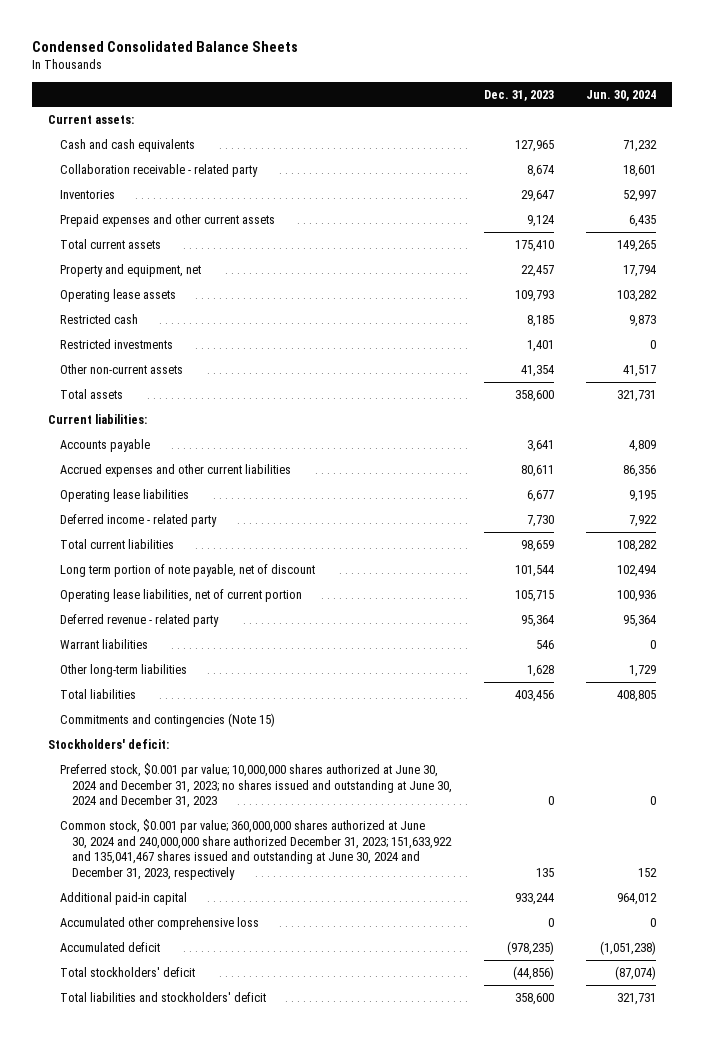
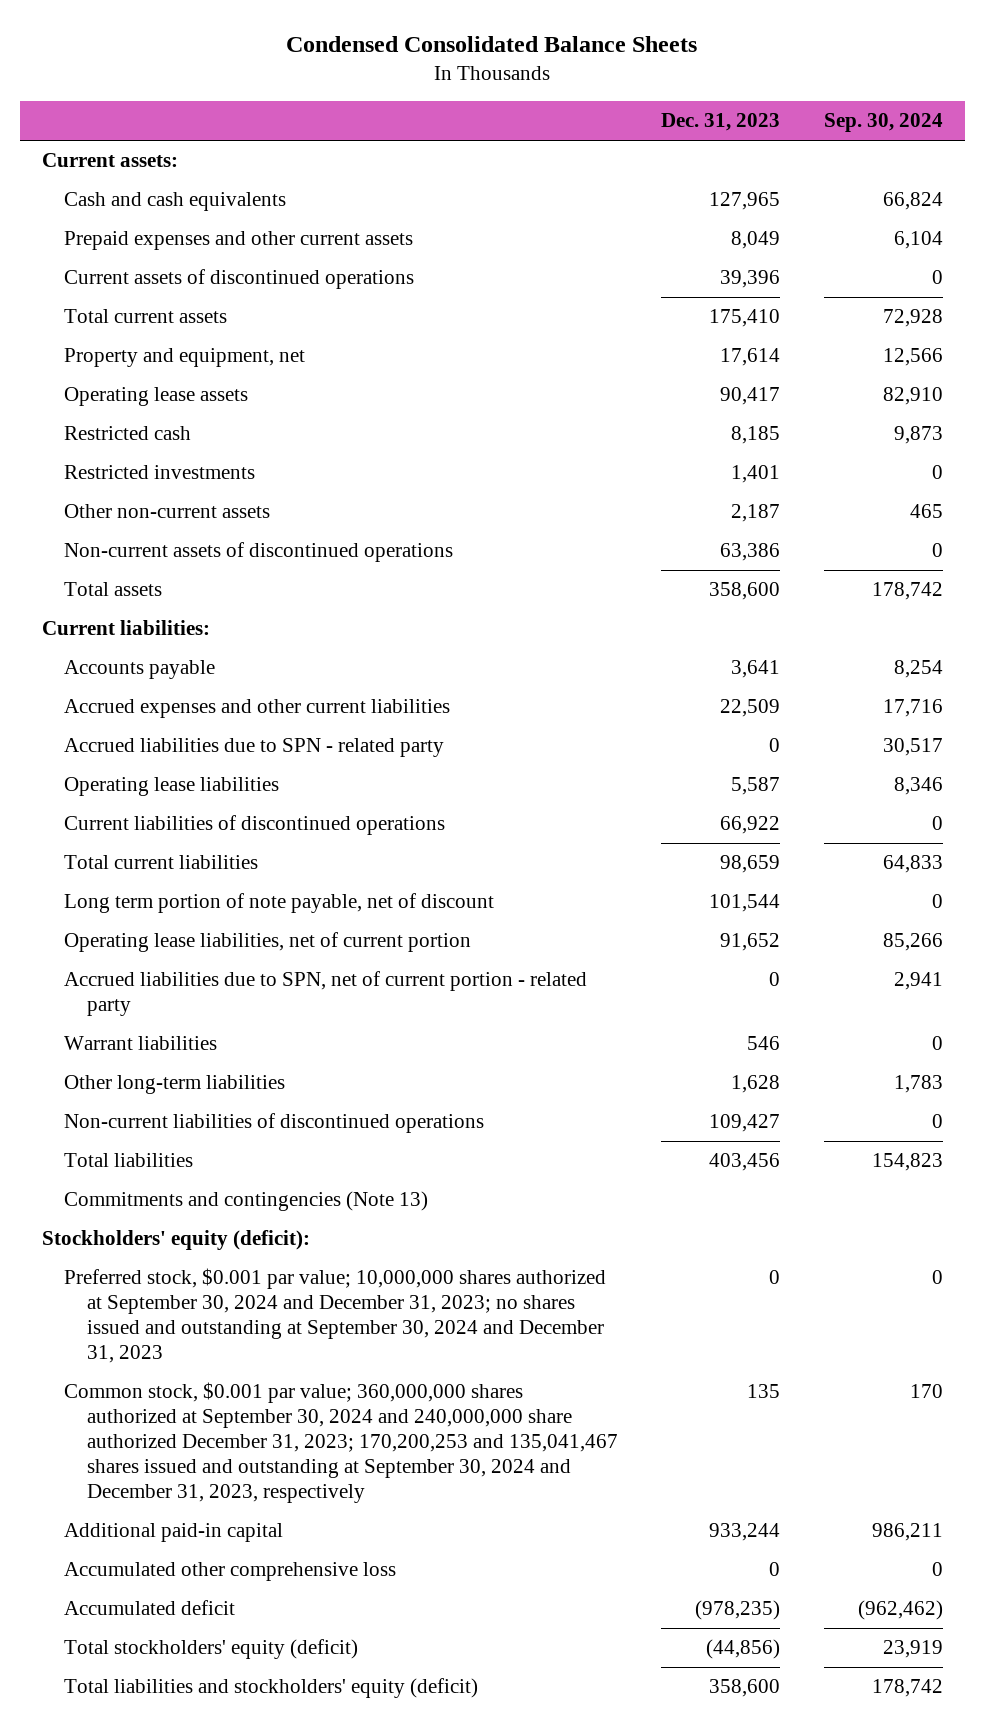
[585,89,656,101] Jun. 30, 2024 -> none
none -> [824,113,944,133] Sep. 30, 2024
[60,163,259,177] Collaboration receivable - related party -> none
[60,189,116,199] Inventories -> none
[527,214,555,227] 9,124 -> [731,231,781,250] 8,049
none -> [64,269,415,290] Current assets of discontinued operations
[521,264,555,277] 22,457 -> [720,348,781,367] 17,614
[515,289,555,302] 109,793 -> [720,387,781,406] 90,417
[521,364,555,377] 41,354 -> [731,504,781,523] 2,187
none -> [64,542,454,563] Non-current assets of discontinued operations
[60,513,218,527] Deferred income - related party -> none
[521,464,555,477] 80,611 -> [720,699,781,718] 22,509
none -> [64,738,445,758] Accrued liabilities due to SPN - related party
[527,489,555,502] 6,677 -> [731,777,781,796] 5,587
none -> [64,815,446,836] Current liabilities of discontinued operations
[60,613,220,627] Deferred revenue - related party -> none
[515,589,555,602] 105,715 -> [720,933,781,952] 91,652
none -> [64,971,588,1017] Accrued liabilities due to SPN, net of current portion - related party
none -> [64,1113,485,1134] Non-current liabilities of discontinued operations
[60,712,276,727] Commitments and contingencies (Note 15) -> [64,1191,429,1212] Commitments and contingencies (Note 13)
[48,738,170,749] Stockholders' deficit: -> [41,1230,310,1251] Stockholders' equity (deficit):
[60,762,453,809] Preferred stock, $0.001 par value; 10,000,000 shares authorized at June 30, 2024 and December 31, 2023; no shares issued and outstanding at June 30, 2024 and December 31, 2023 -> [64,1268,607,1363] Preferred stock, $0.001 par value; 10,000,000 shares authorized at September 30, 2024 and December 31, 2023; no shares issued and outstanding at September 30, 2024 and December 31, 2023
[60,818,453,881] Common stock, $0.001 par value; 360,000,000 shares authorized at June 30, 2024 and 240,000,000 share authorized December 31, 2023; 151,633,922 and 135,041,467 shares issued and outstanding at June 30, 2024 and December 31, 2023, respectively -> [64,1382,618,1503] Common stock, $0.001 par value; 360,000,000 shares authorized at September 30, 2024 and 240,000,000 share authorized December 31, 2023; 170,200,253 and 135,041,467 shares issued and outstanding at September 30, 2024 and December 31, 2023, respectively
[60,966,196,977] Total stockholders' deficit -> [64,1639,359,1660] Total stockholders' equity (deficit)
[60,991,267,1002] Total liabilities and stockholders' deficit -> [64,1678,479,1699] Total liabilities and stockholders' equity (deficit)

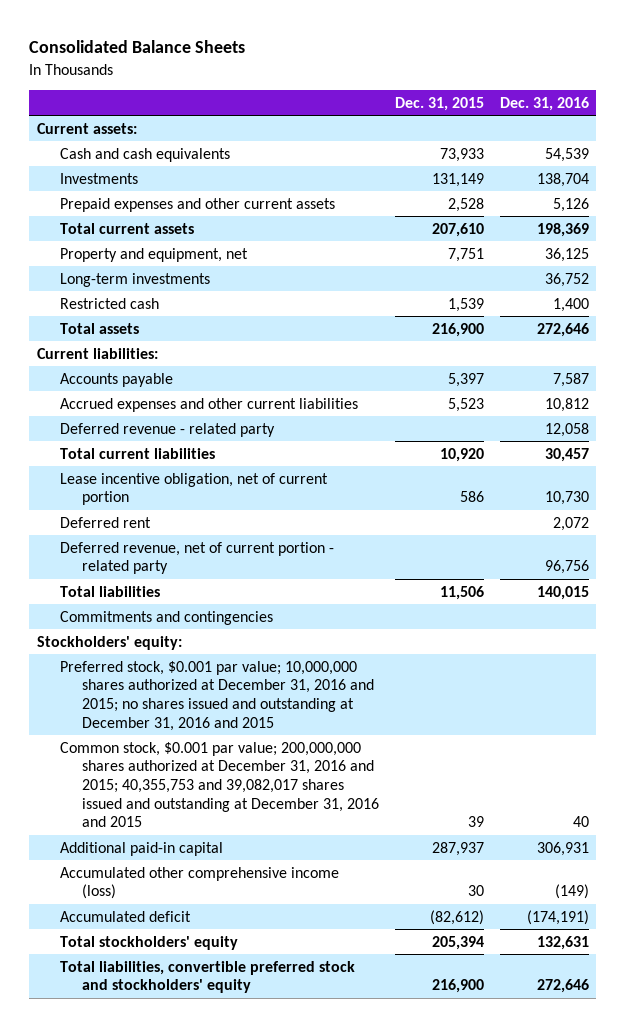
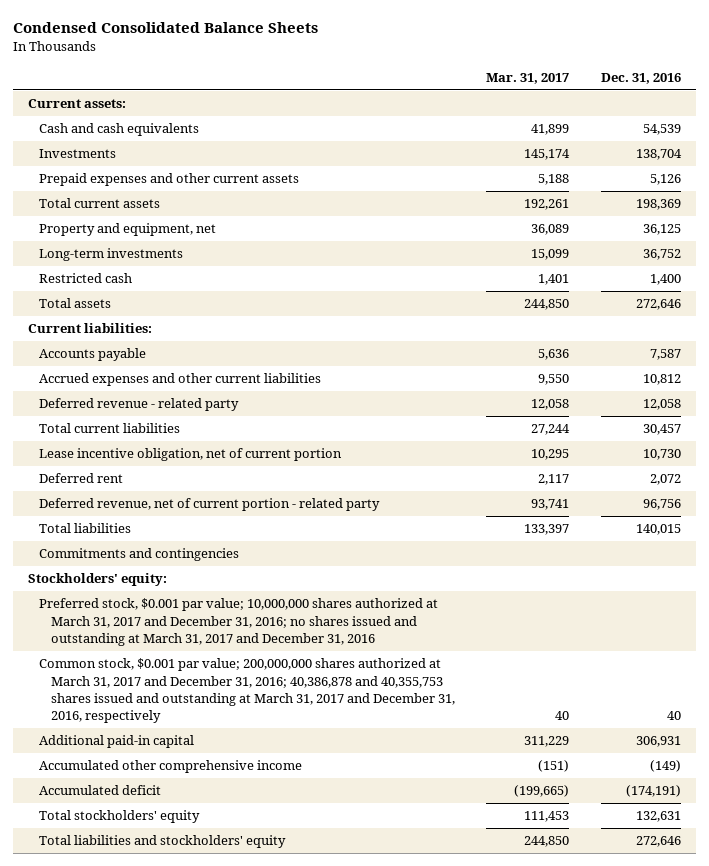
[29,40,246,54] Consolidated Balance Sheets -> [12,22,318,34] Condensed Consolidated Balance Sheets
[394,96,484,111] Dec. 31, 2015 -> none
none -> [486,72,570,84] Mar. 31, 2017
[59,660,375,731] Preferred stock, $0.001 par value; 10,000,000 shares authorized at December 31, 2016 and 2015; no shares issued and outstanding at December 31, 2016 and 2015 -> [39,598,439,646] Preferred stock, $0.001 par value; 10,000,000 shares authorized at March 31, 2017 and December 31, 2016; no shares issued and outstanding at March 31, 2017 and December 31, 2016
[59,741,380,828] Common stock, $0.001 par value; 200,000,000 shares authorized at December 31, 2016 and 2015; 40,355,753 and 39,082,017 shares issued and outstanding at December 31, 2016 and 2015 -> [39,658,455,723] Common stock, $0.001 par value; 200,000,000 shares authorized at March 31, 2017 and December 31, 2016; 40,386,878 and 40,355,753 shares issued and outstanding at March 31, 2017 and December 31, 2016, respectively
[59,866,339,900] Accumulated other comprehensive income (loss) -> [39,760,303,774] Accumulated other comprehensive income
[59,960,355,994] Total liabilities, convertible preferred stock and stockholders' equity -> [39,835,287,849] Total liabilities and stockholders' equity

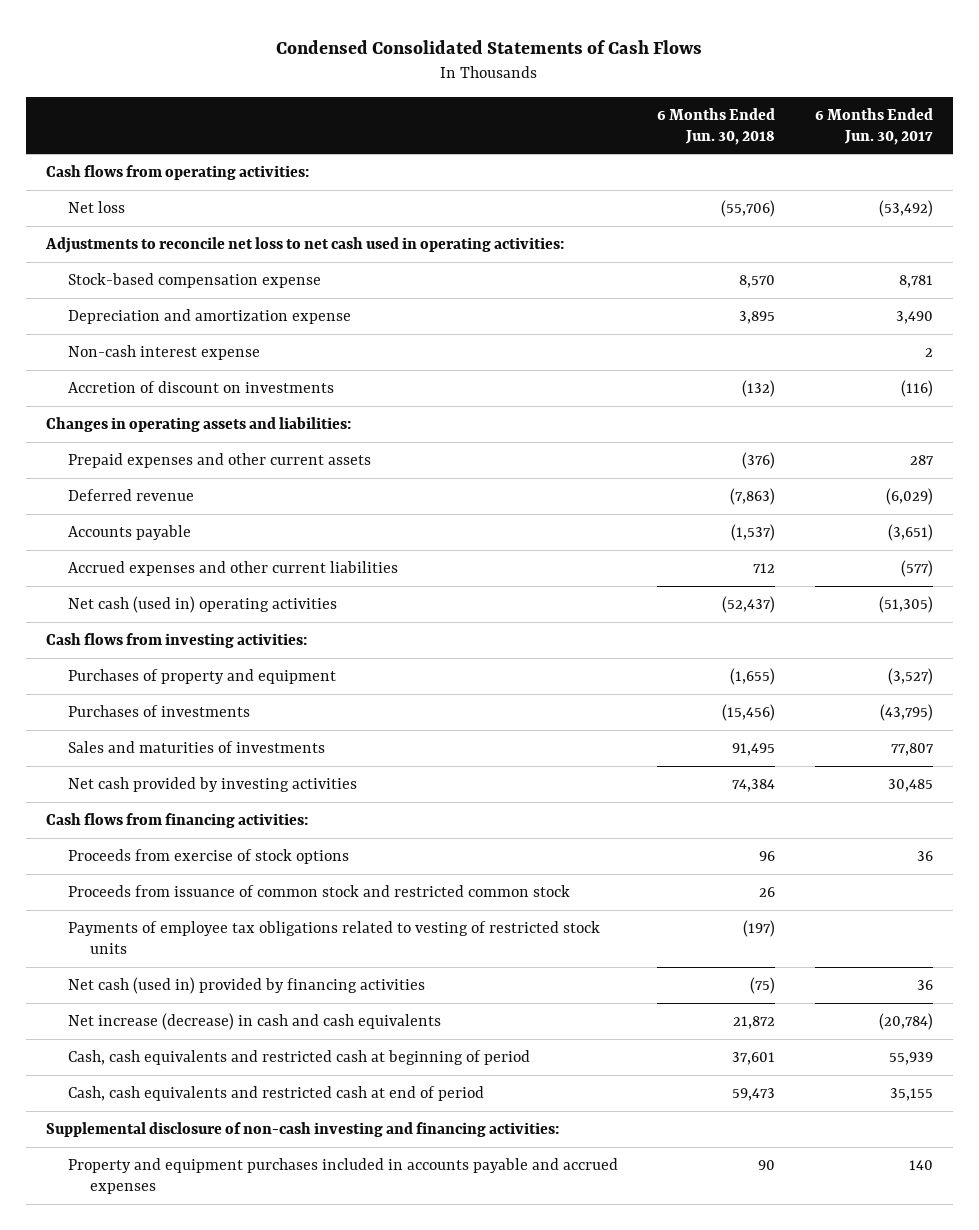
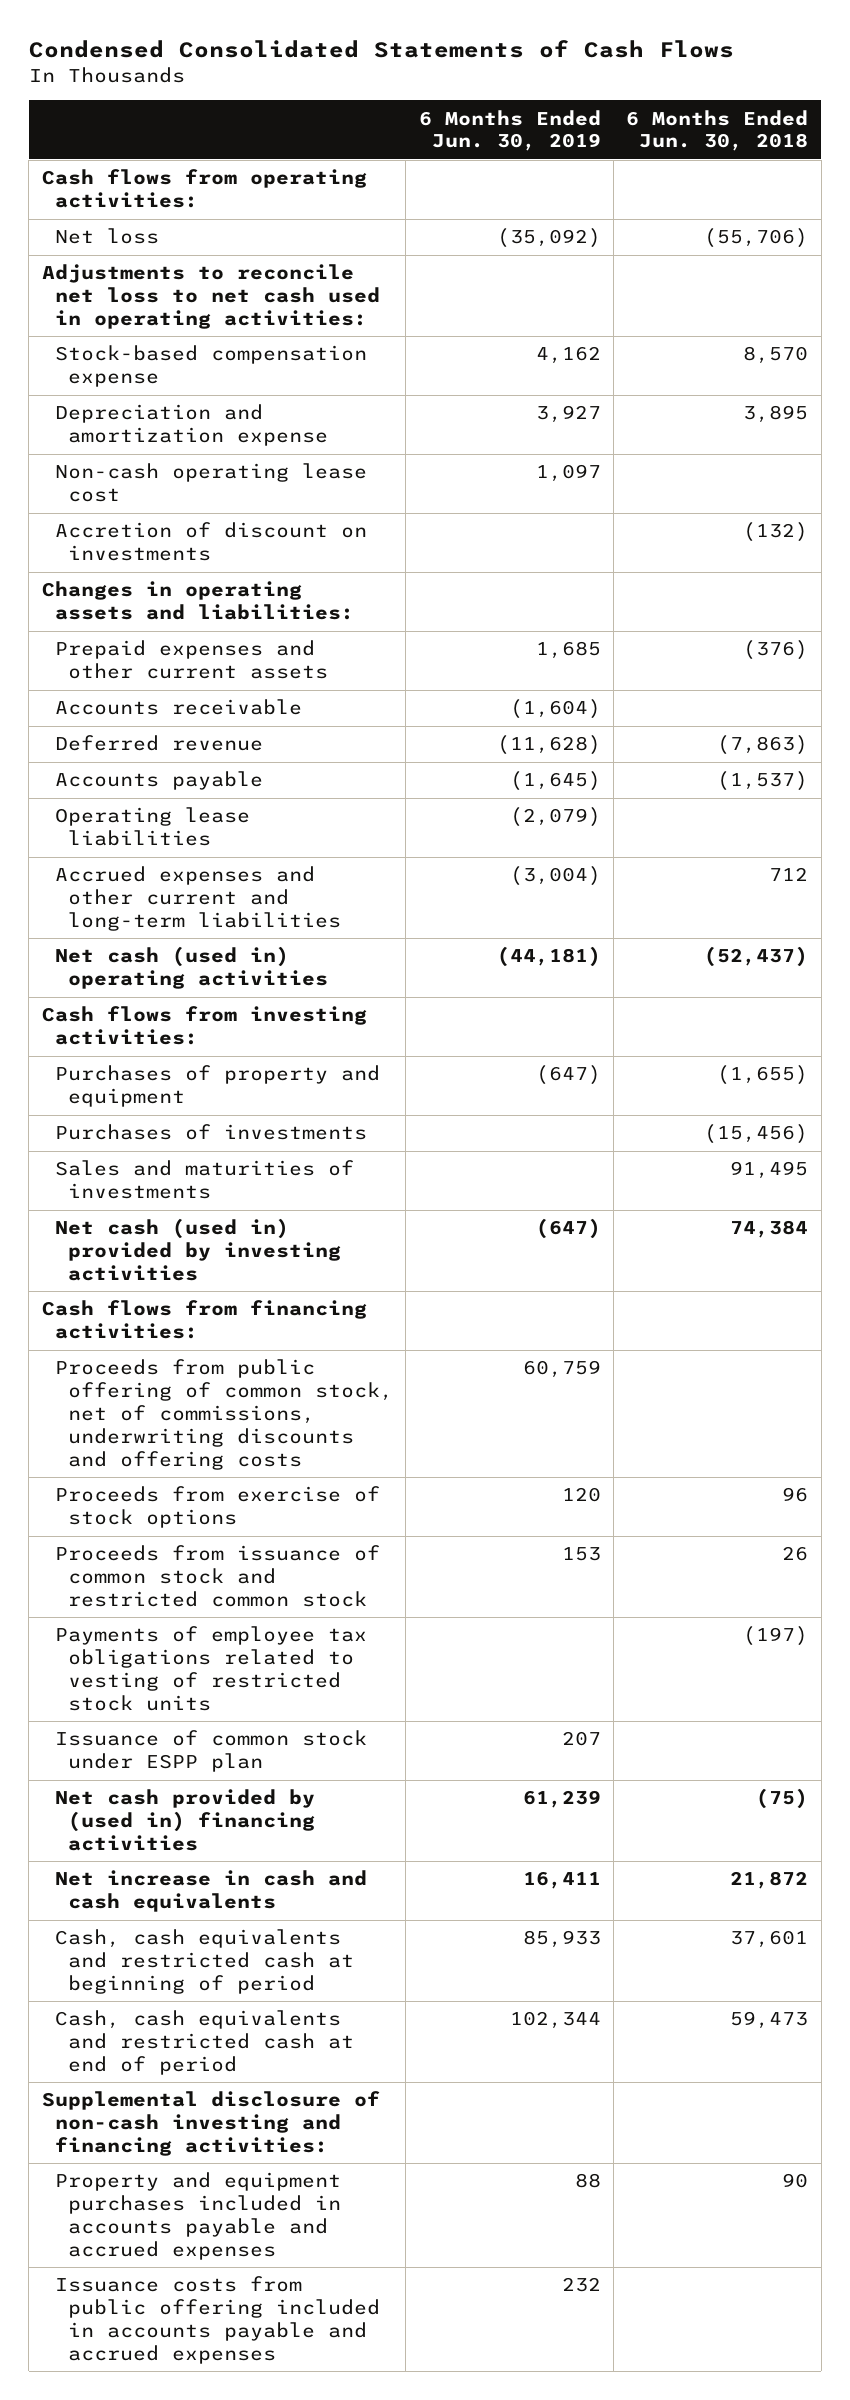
[815,107,934,145] 6 Months Ended Jun. 30, 2017 -> none
none -> [418,109,601,152] 6 Months Ended Jun. 30, 2019
[67,344,260,360] Non-cash interest expense -> none
none -> [54,463,367,503] Non-cash operating lease cost
none -> [54,699,302,716] Accounts receivable
none -> [54,807,250,847] Operating lease liabilities
[67,560,398,576] Accrued expenses and other current liabilities -> [54,866,341,931] Accrued expenses and other current and long-term liabilities
[67,776,357,792] Net cash provided by investing activities -> [54,1218,341,1281] Net cash (used in) provided by investing activities
none -> [54,1359,393,1470] Proceeds from public offering of common stock, net of commissions, underwriting discounts and offering costs
none -> [54,1730,367,1773] Issuance of common stock under ESPP plan
[67,976,425,994] Net cash (used in) provided by financing activities -> [54,1789,315,1851] Net cash provided by (used in) financing activities
[67,1012,441,1030] Net increase (decrease) in cash and cash equivalents -> [54,1870,367,1913] Net increase in cash and cash equivalents
none -> [54,2276,380,2364] Issuance costs from public offering included in accounts payable and accrued expenses

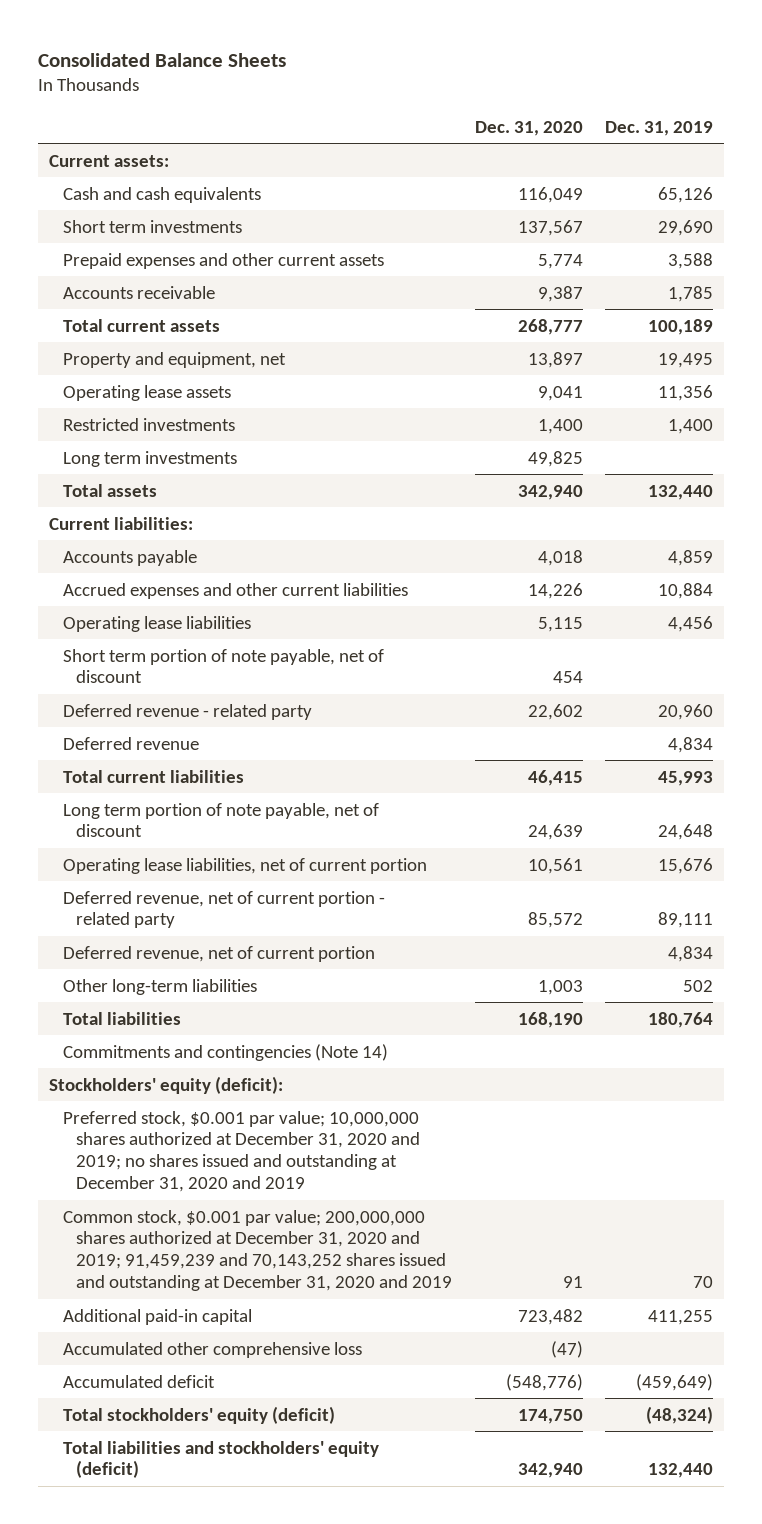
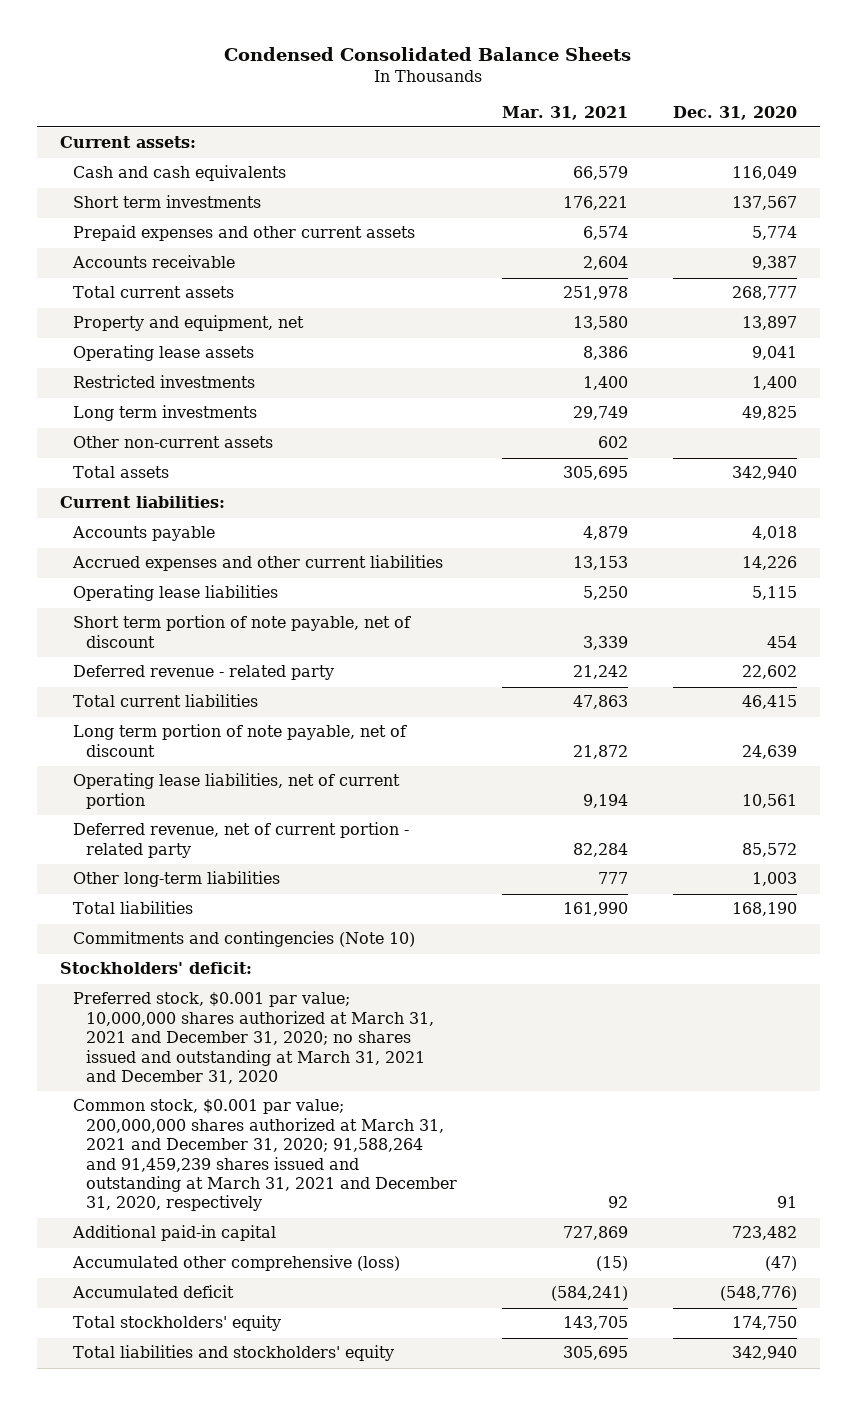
[37,52,286,67] Consolidated Balance Sheets -> [224,46,632,61] Condensed Consolidated Balance Sheets
[605,120,714,136] Dec. 31, 2019 -> none
none -> [501,105,628,120] Mar. 31, 2021
none -> [72,436,273,449] Other non-current assets
[62,736,199,750] Deferred revenue -> none
[62,945,375,962] Deferred revenue, net of current portion -> none
[62,1043,388,1061] Commitments and contingencies (Note 14) -> [72,931,415,948] Commitments and contingencies (Note 10)
[49,1075,284,1094] Stockholders' equity (deficit): -> [59,962,252,975] Stockholders' deficit:
[62,1110,421,1192] Preferred stock, $0.001 par value; 10,000,000 shares authorized at December 31, 2020 and 2019; no shares issued and outstanding at December 31, 2020 and 2019 -> [72,992,434,1085] Preferred stock, $0.001 par value; 10,000,000 shares authorized at March 31, 2021 and December 31, 2020; no shares issued and outstanding at March 31, 2021 and December 31, 2020
[62,1209,453,1291] Common stock, $0.001 par value; 200,000,000 shares authorized at December 31, 2020 and 2019; 91,459,239 and 70,143,252 shares issued and outstanding at December 31, 2020 and 2019 -> [72,1099,457,1212] Common stock, $0.001 par value; 200,000,000 shares authorized at March 31, 2021 and December 31, 2020; 91,588,264 and 91,459,239 shares issued and outstanding at March 31, 2021 and December 31, 2020, respectively
[62,1341,362,1358] Accumulated other comprehensive loss -> [71,1255,400,1272] Accumulated other comprehensive (loss)
[62,1405,335,1424] Total stockholders' equity (deficit) -> [72,1315,281,1332] Total stockholders' equity
[62,1440,379,1479] Total liabilities and stockholders' equity (deficit) -> [72,1345,394,1362] Total liabilities and stockholders' equity

